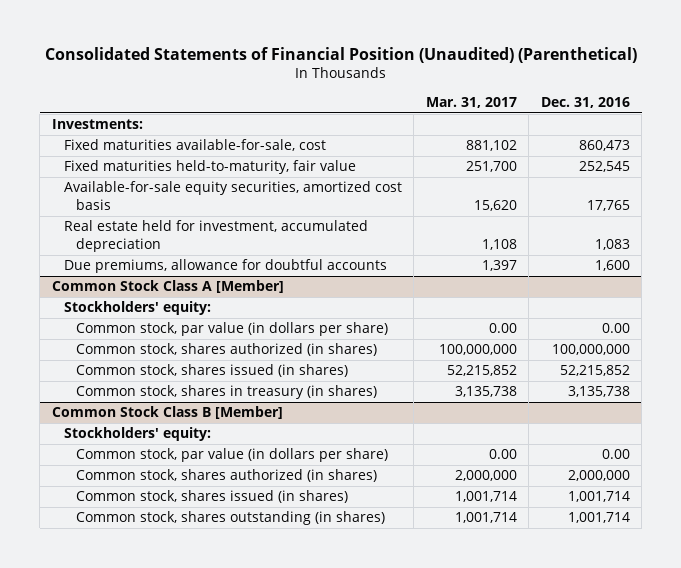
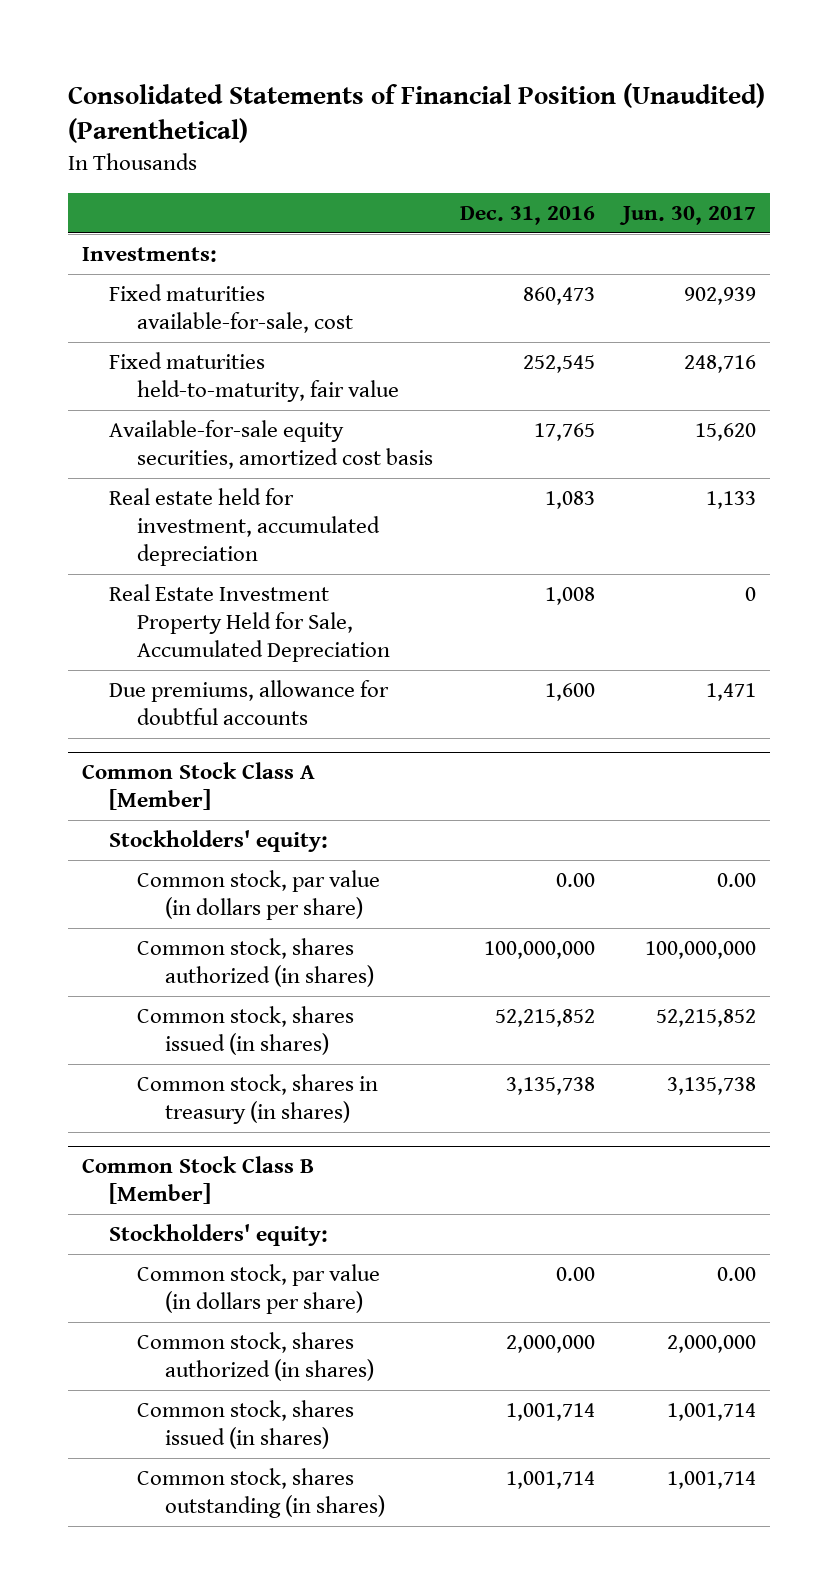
[425,96,517,108] Mar. 31, 2017 -> none
none -> [618,205,756,225] Jun. 30, 2017
none -> [109,584,390,663] Real Estate Investment Property Held for Sale, Accumulated Depreciation

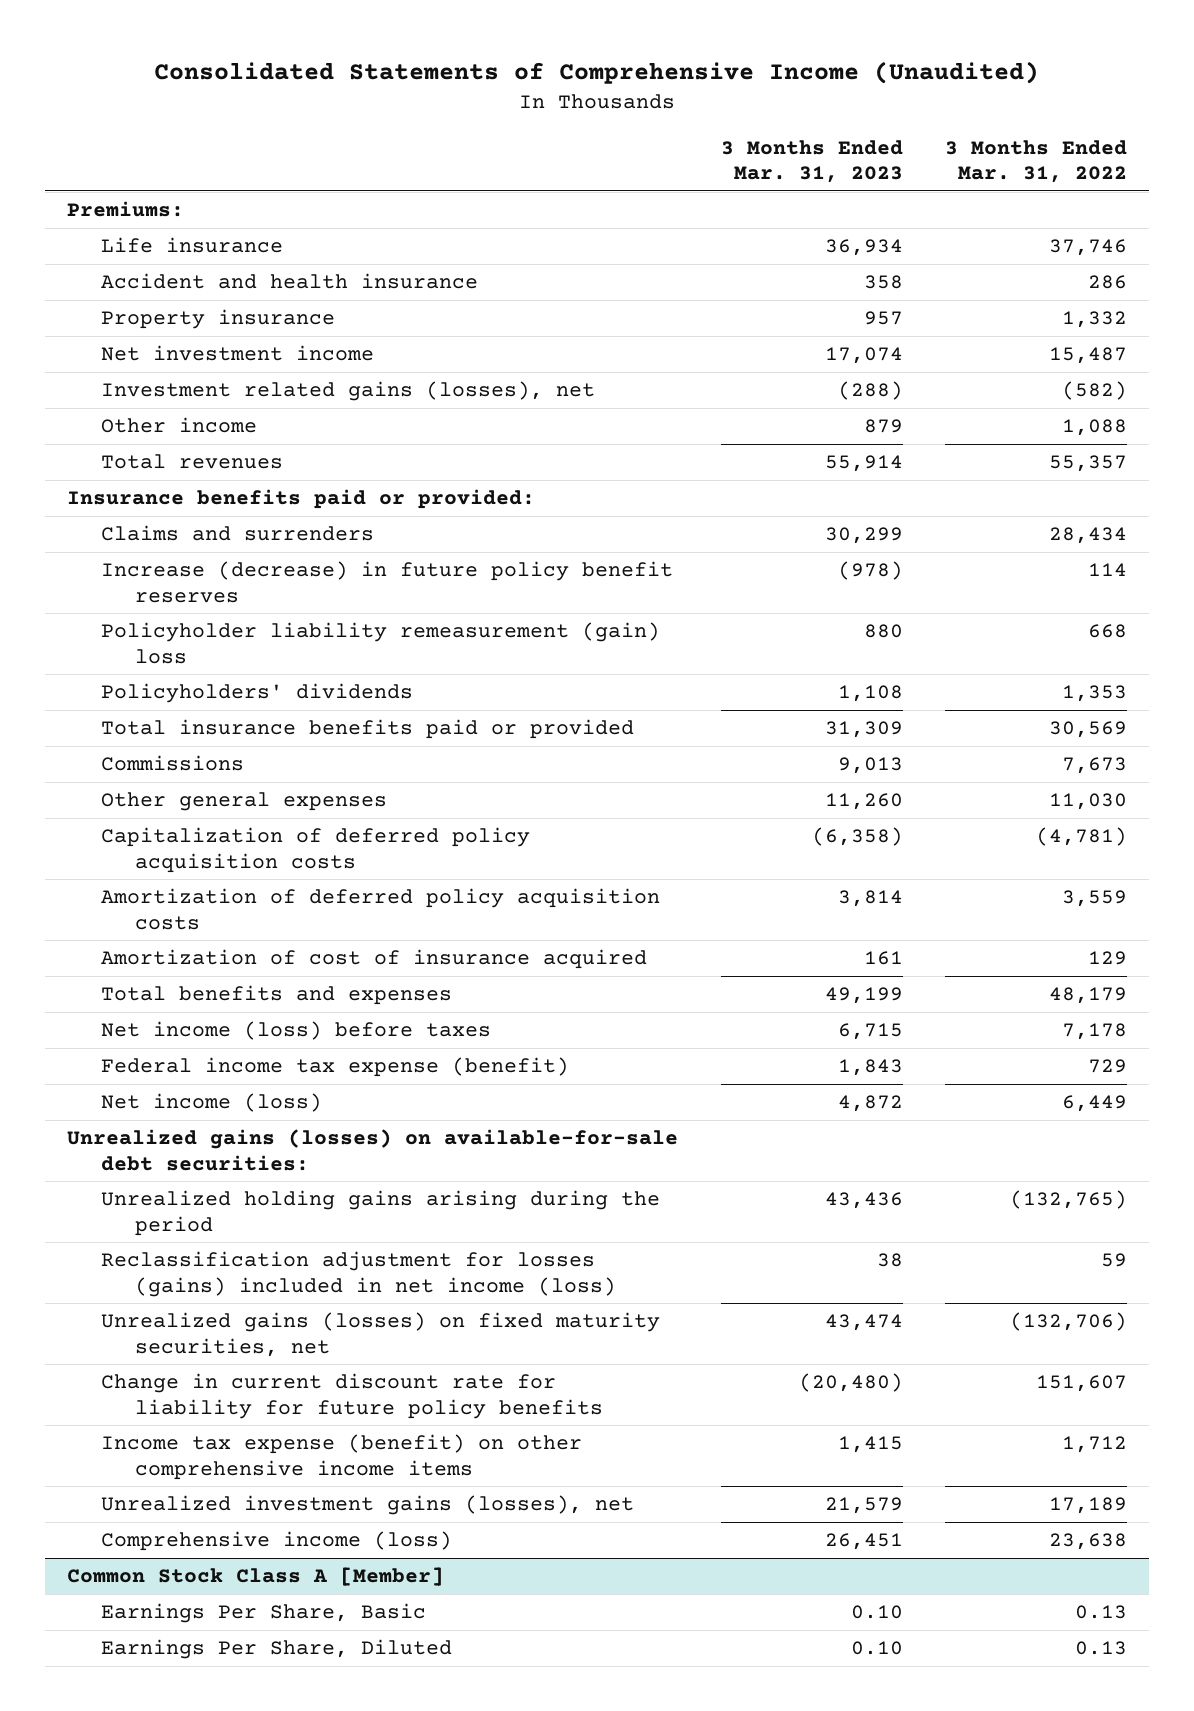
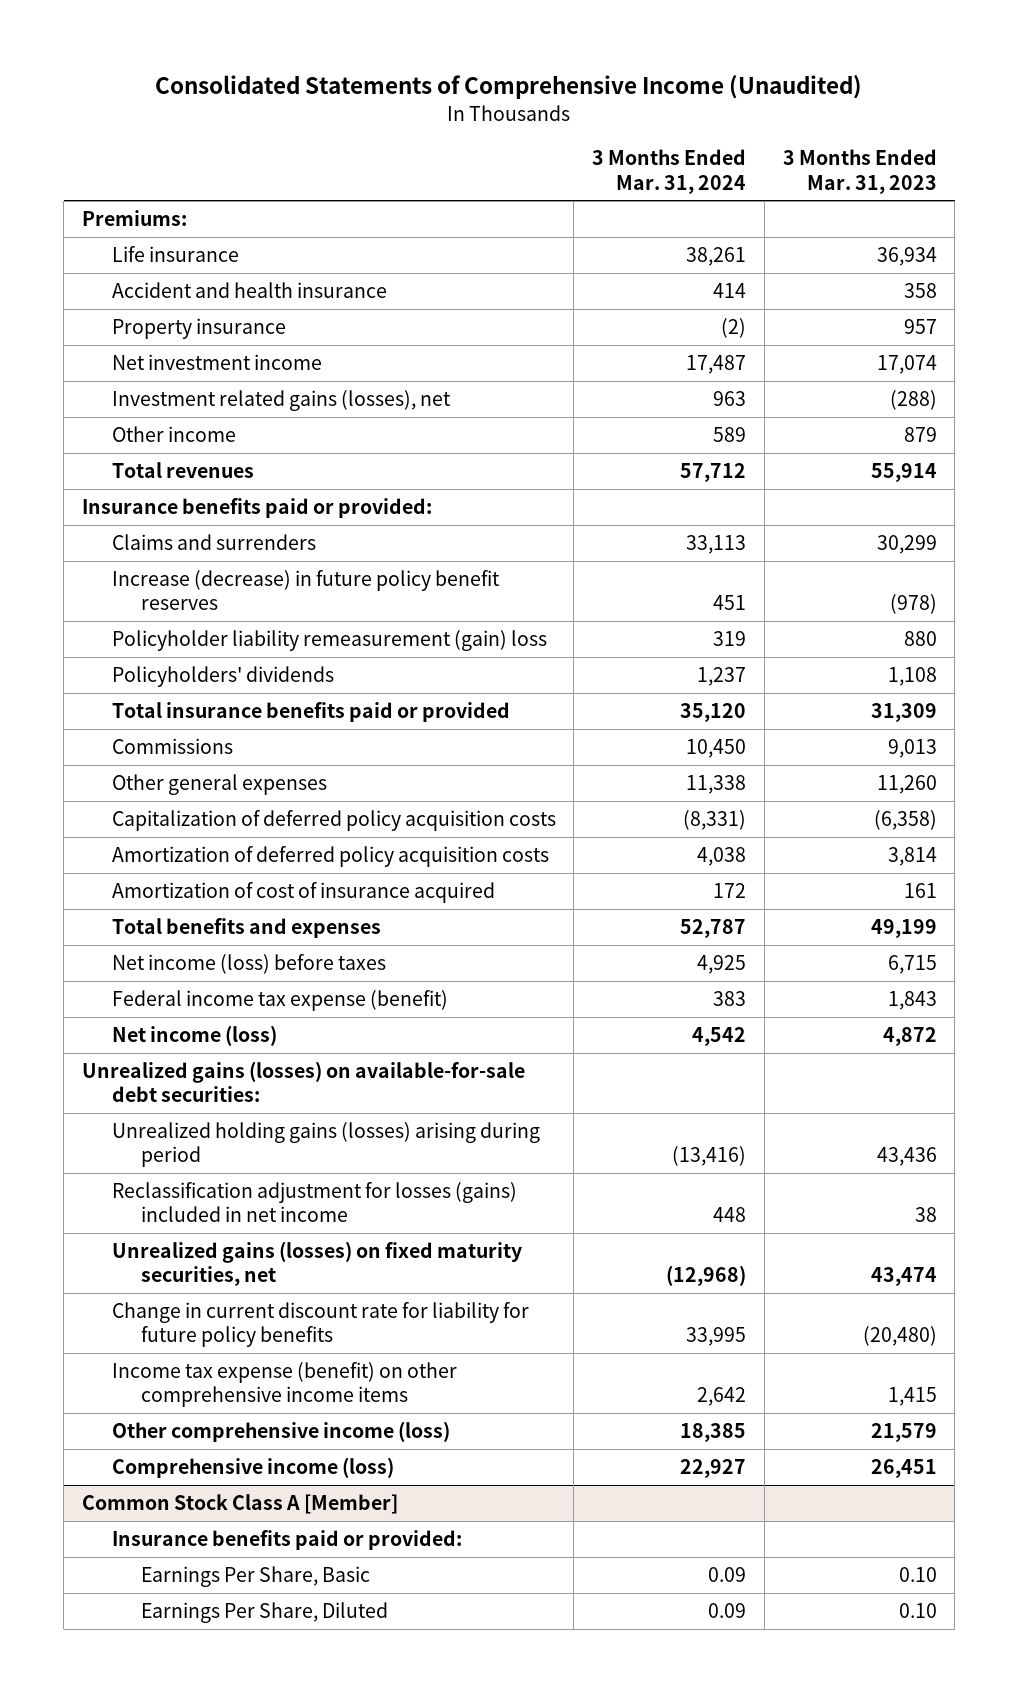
[945,139,1128,184] 3 Months Ended Mar. 31, 2022 -> none
none -> [592,149,747,194] 3 Months Ended Mar. 31, 2024
[100,1190,660,1236] Unrealized holding gains arising during the period -> [111,1122,540,1168] Unrealized holding gains (losses) arising during period
[100,1251,617,1297] Reclassification adjustment for losses (gains) included in net income (loss) -> [111,1182,517,1223] Reclassification adjustment for losses (gains) included in net income
[100,1495,634,1516] Unrealized investment gains (losses), net -> [111,1421,450,1443] Other comprehensive income (loss)
none -> [111,1530,462,1551] Insurance benefits paid or provided:

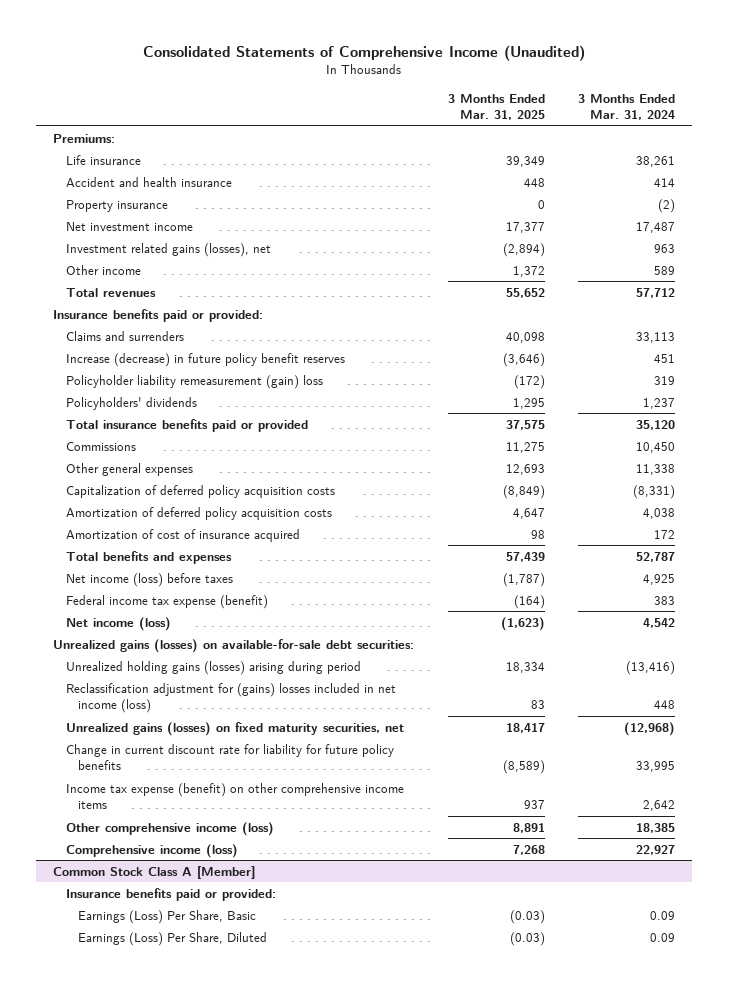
[782,149,937,194] 3 Months Ended Mar. 31, 2023 -> none
none -> [447,93,545,121] 3 Months Ended Mar. 31, 2025
[111,1182,517,1223] Reclassification adjustment for losses (gains) included in net income -> [65,682,396,714] Reclassification adjustment for (gains) losses included in net income (loss)
[140,1566,370,1588] Earnings Per Share, Basic -> [78,909,257,924] Earnings (Loss) Per Share, Basic
[140,1602,388,1624] Earnings Per Share, Diluted -> [78,931,268,946] Earnings (Loss) Per Share, Diluted

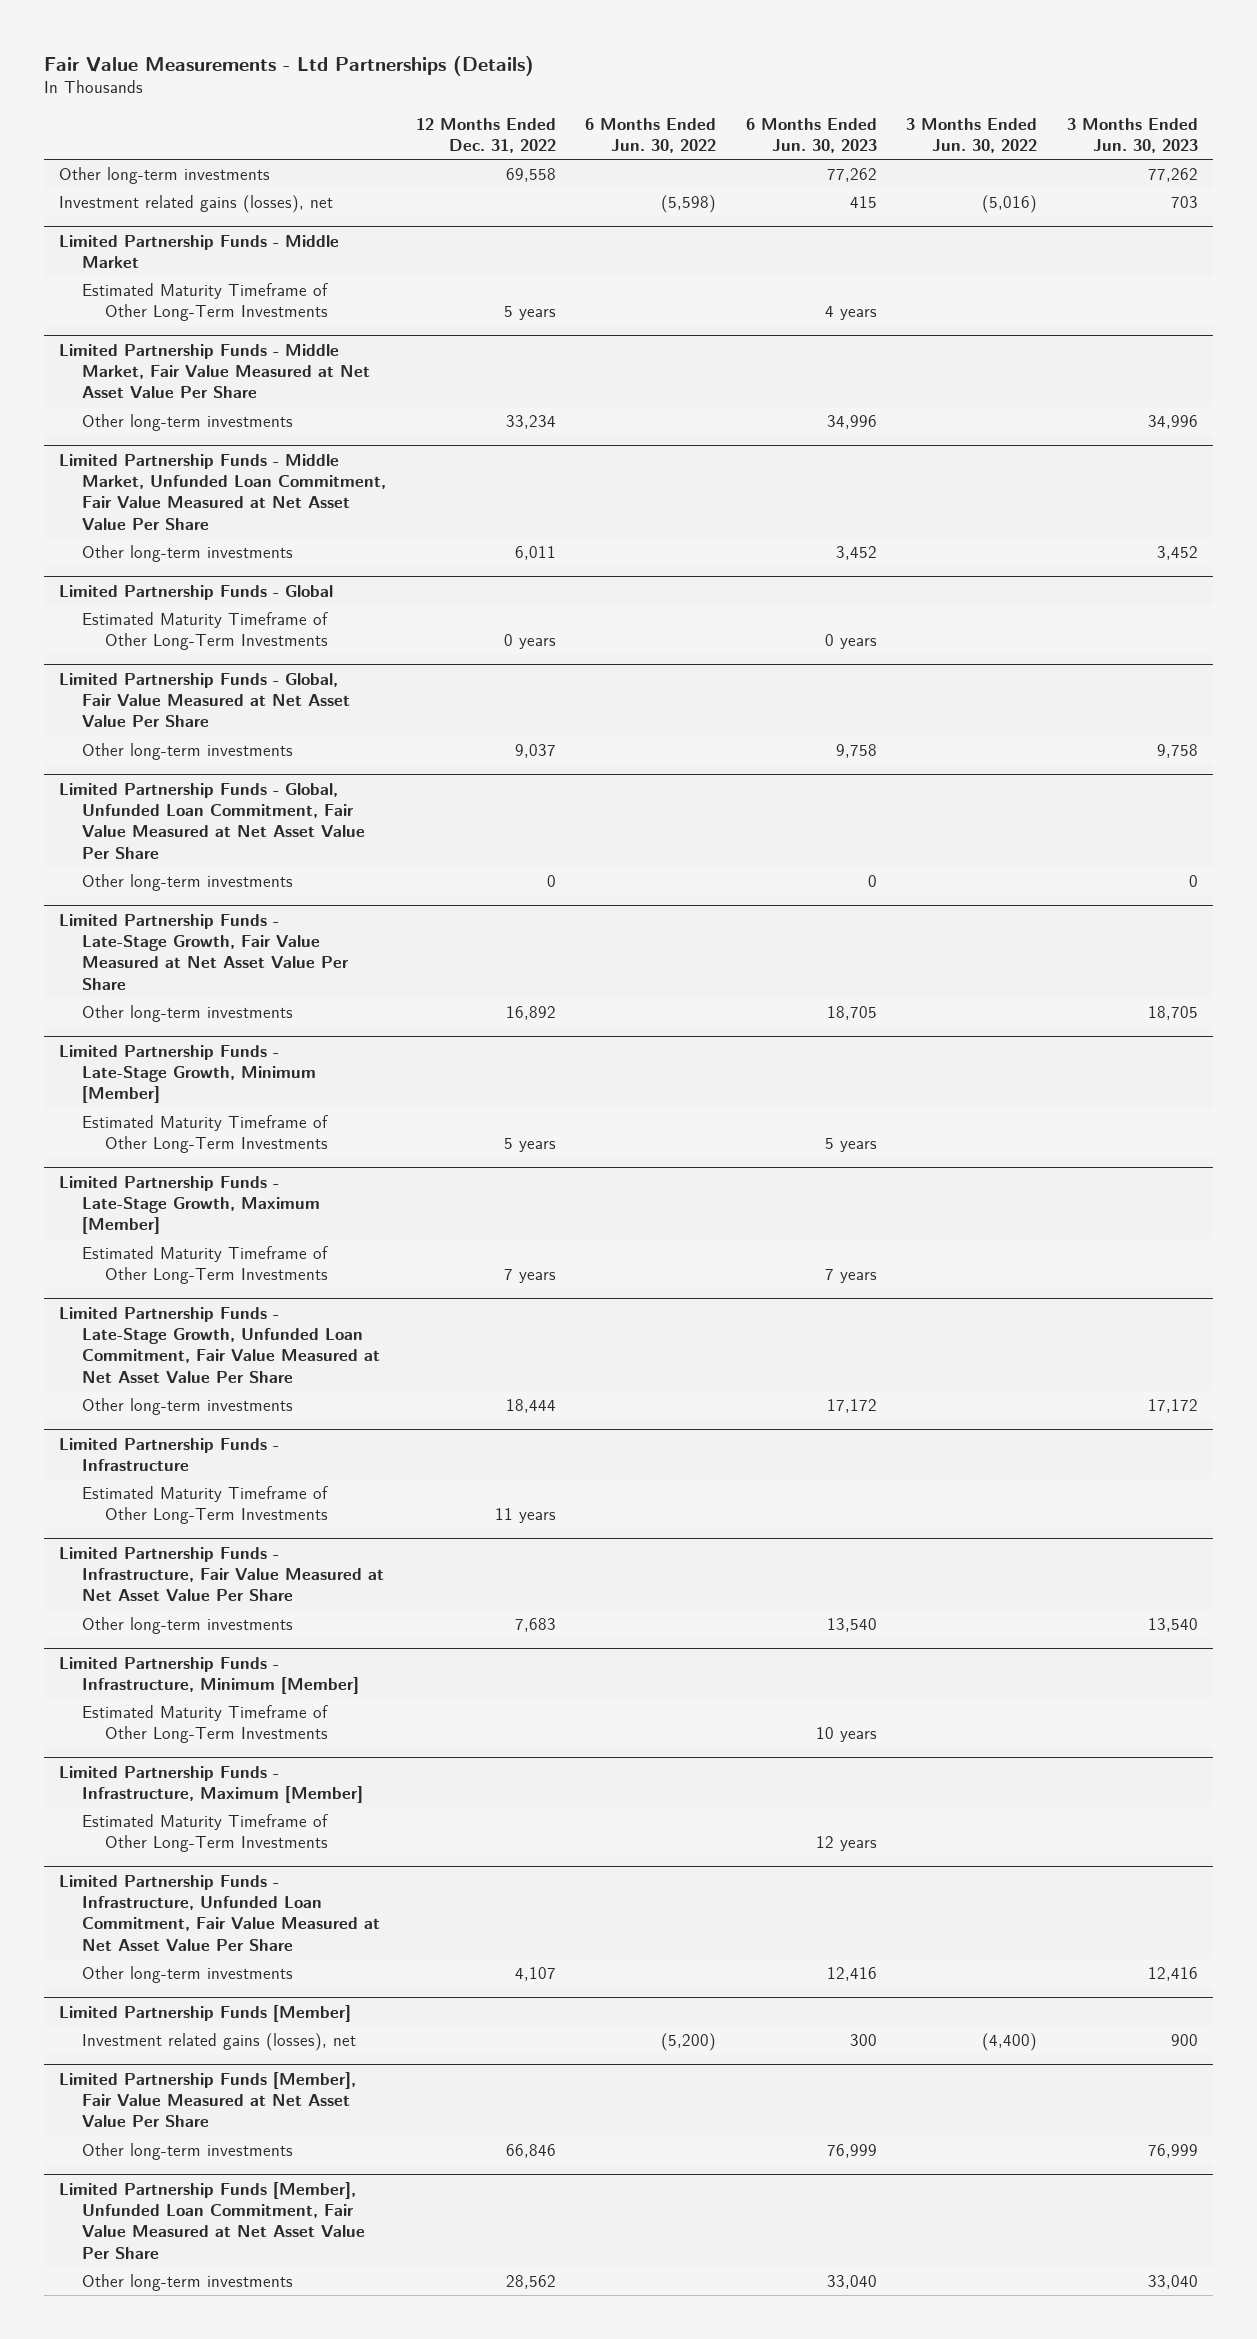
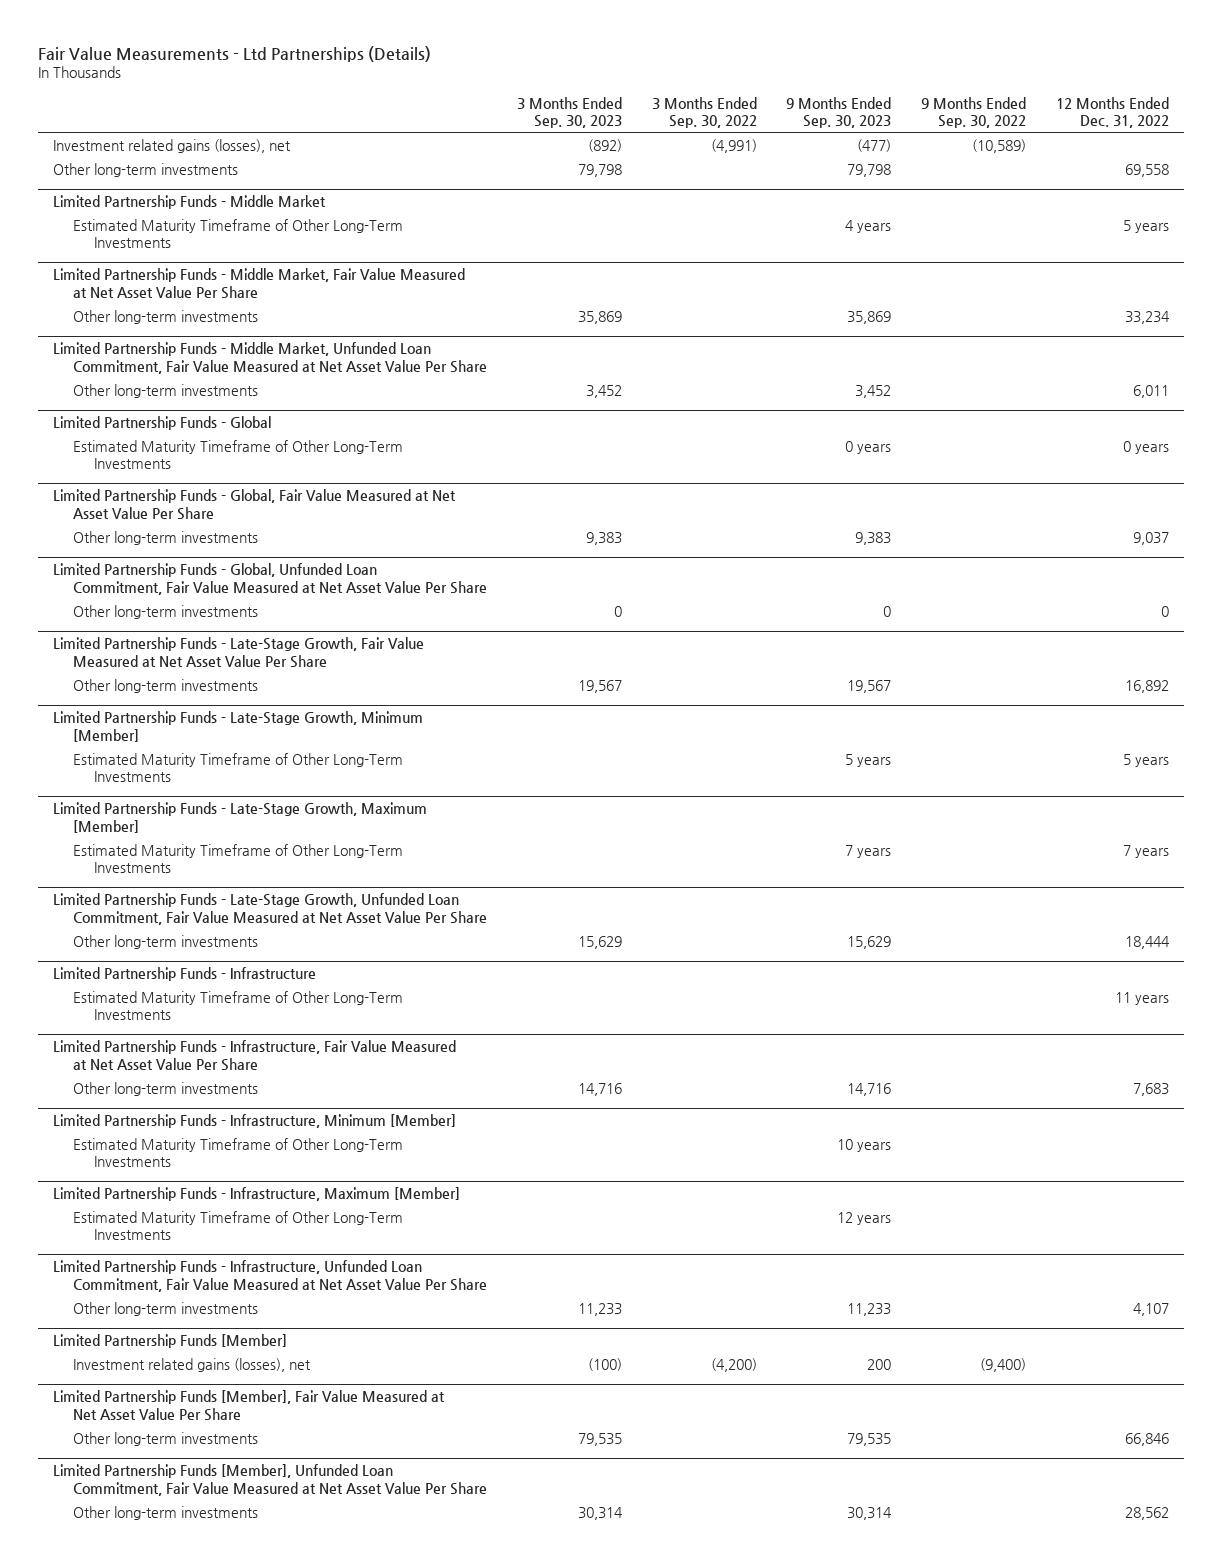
[585,117,717,154] 6 Months Ended Jun. 30, 2022 -> none
[745,117,877,154] 6 Months Ended Jun. 30, 2023 -> none
[906,117,1038,154] 3 Months Ended Jun. 30, 2022 -> none
[1066,117,1198,154] 3 Months Ended Jun. 30, 2023 -> none
none -> [516,96,622,129] 3 Months Ended Sep. 30, 2023
none -> [651,96,757,129] 3 Months Ended Sep. 30, 2022
none -> [786,96,892,129] 9 Months Ended Sep. 30, 2023
none -> [921,96,1027,129] 9 Months Ended Sep. 30, 2022
[59,166,271,184] Other long-term investments -> [52,162,238,177] Other long-term investments

